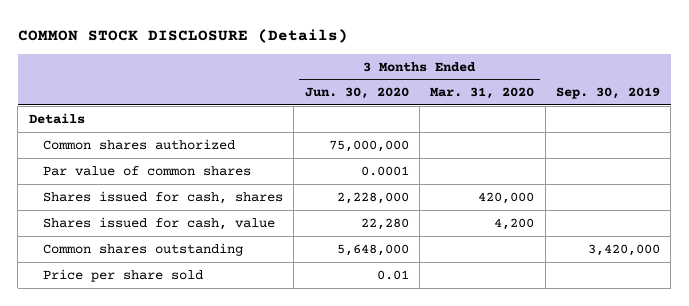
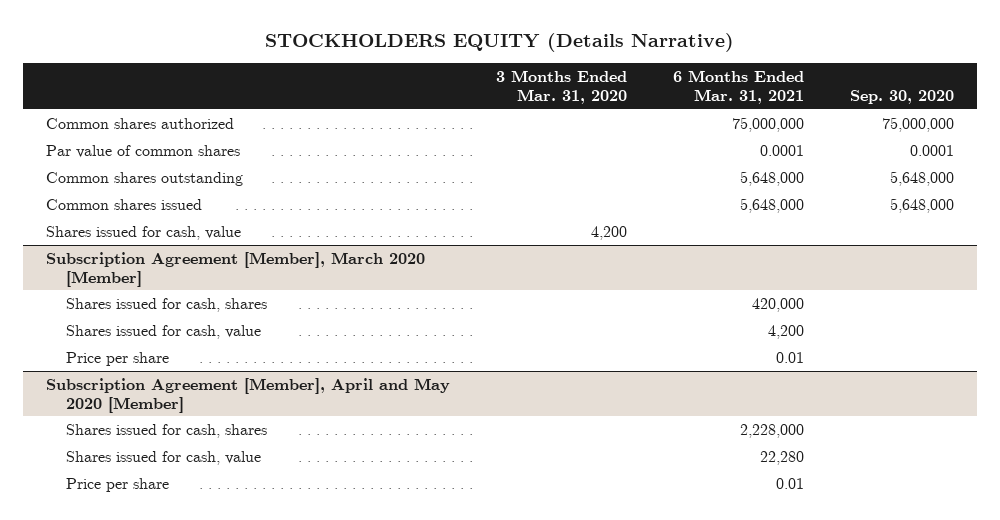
[17,28,348,43] COMMON STOCK DISCLOSURE (Details) -> [264,33,734,53] STOCKHOLDERS EQUITY (Details Narrative)
[304,87,409,100] Jun. 30, 2020 -> none
[556,87,661,100] Sep. 30, 2019 -> none
none -> [672,70,804,105] 6 Months Ended Mar. 31, 2021
none -> [849,90,954,105] Sep. 30, 2020
[28,112,85,124] Details -> none
[42,190,283,204] Shares issued for cash, shares -> none
[42,268,203,282] Price per share sold -> none
none -> [45,198,202,210] Common shares issued
[42,216,275,230] Shares issued for cash, value -> [45,225,241,240] Shares issued for cash, value
none -> [45,251,425,287] Subscription Agreement [Member], March 2020 [Member]
none -> [66,297,268,312] Shares issued for cash, shares
none -> [66,324,262,339] Shares issued for cash, value
none -> [66,351,170,366] Price per share
none -> [45,377,450,413] Subscription Agreement [Member], April and May 2020 [Member]
none -> [66,423,268,438] Shares issued for cash, shares
none -> [66,450,262,465] Shares issued for cash, value
none -> [66,477,170,492] Price per share

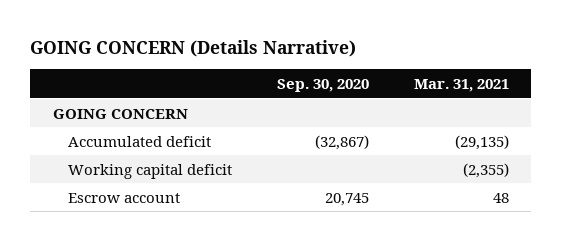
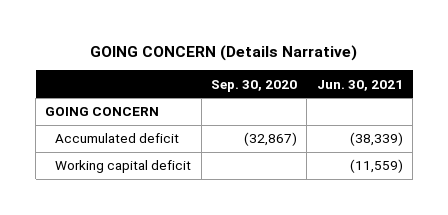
[413,78,509,92] Mar. 31, 2021 -> none
none -> [316,79,403,91] Jun. 30, 2021
[68,192,181,203] Escrow account -> none

